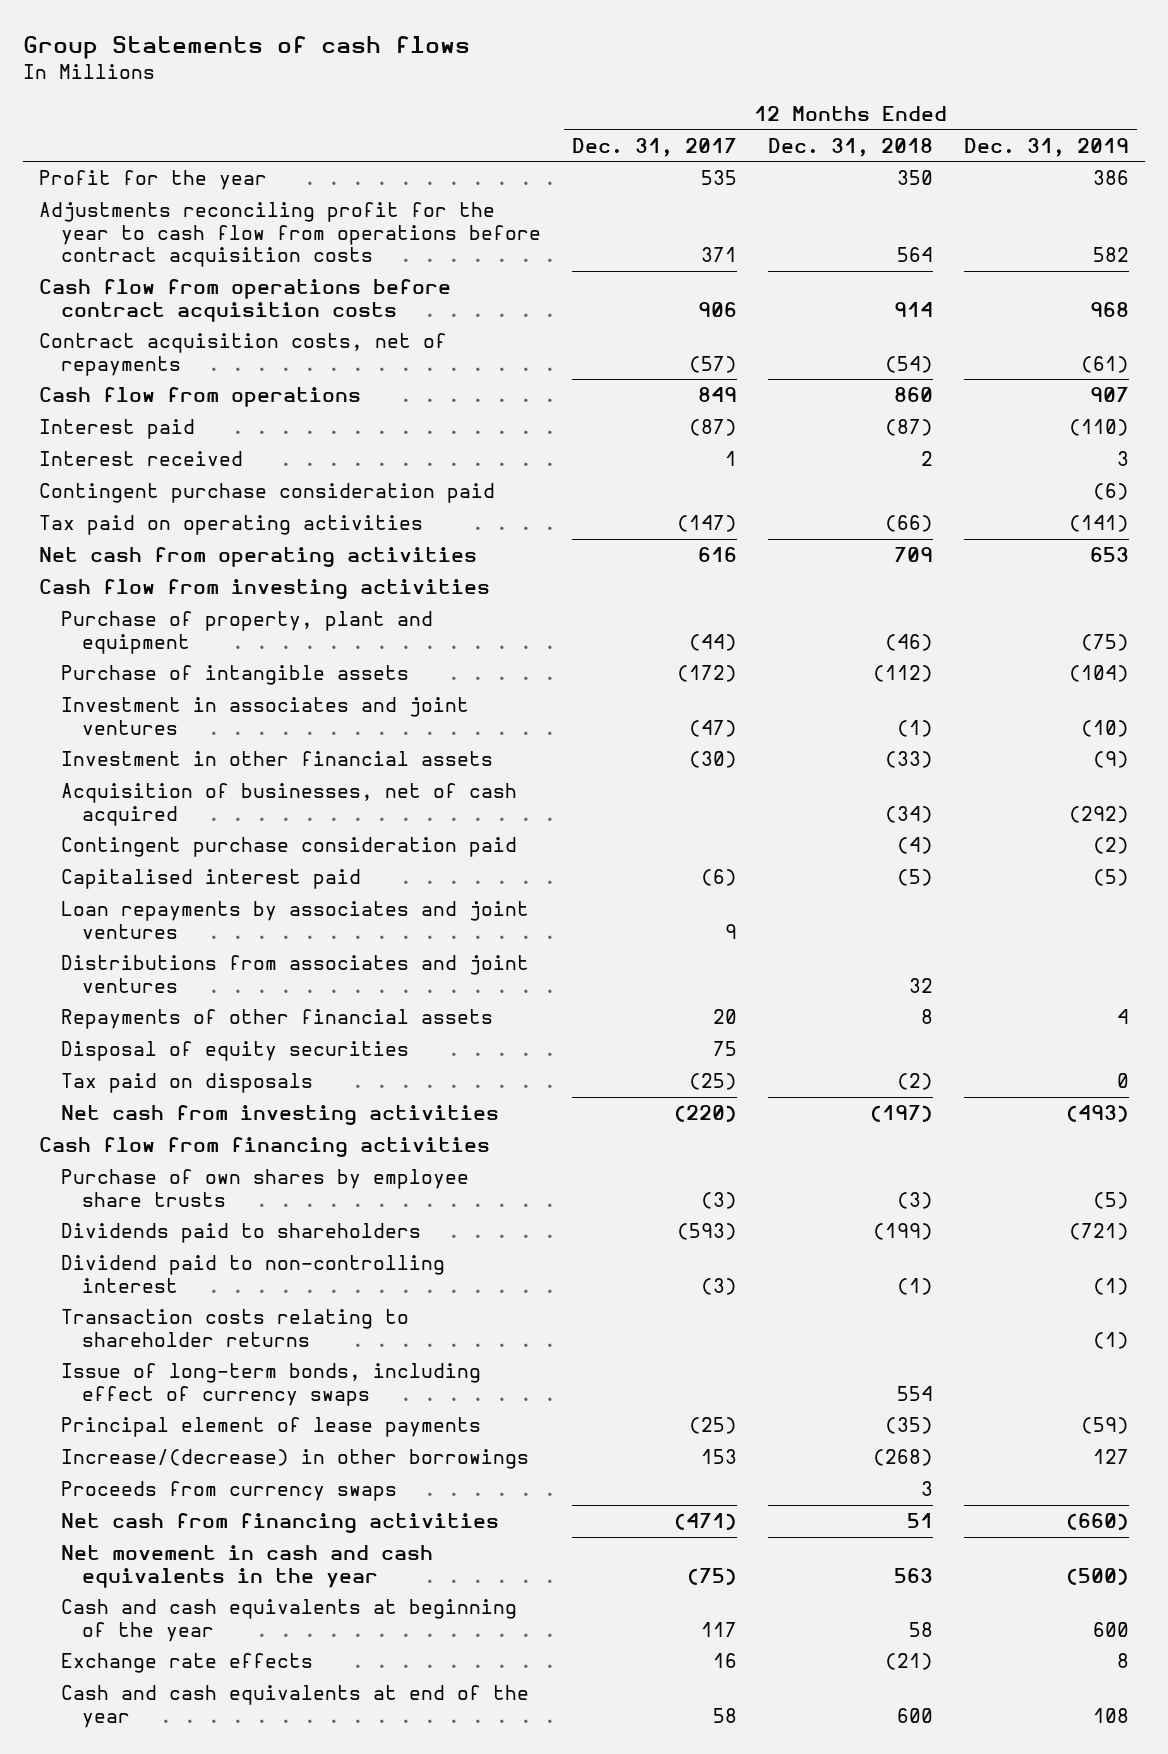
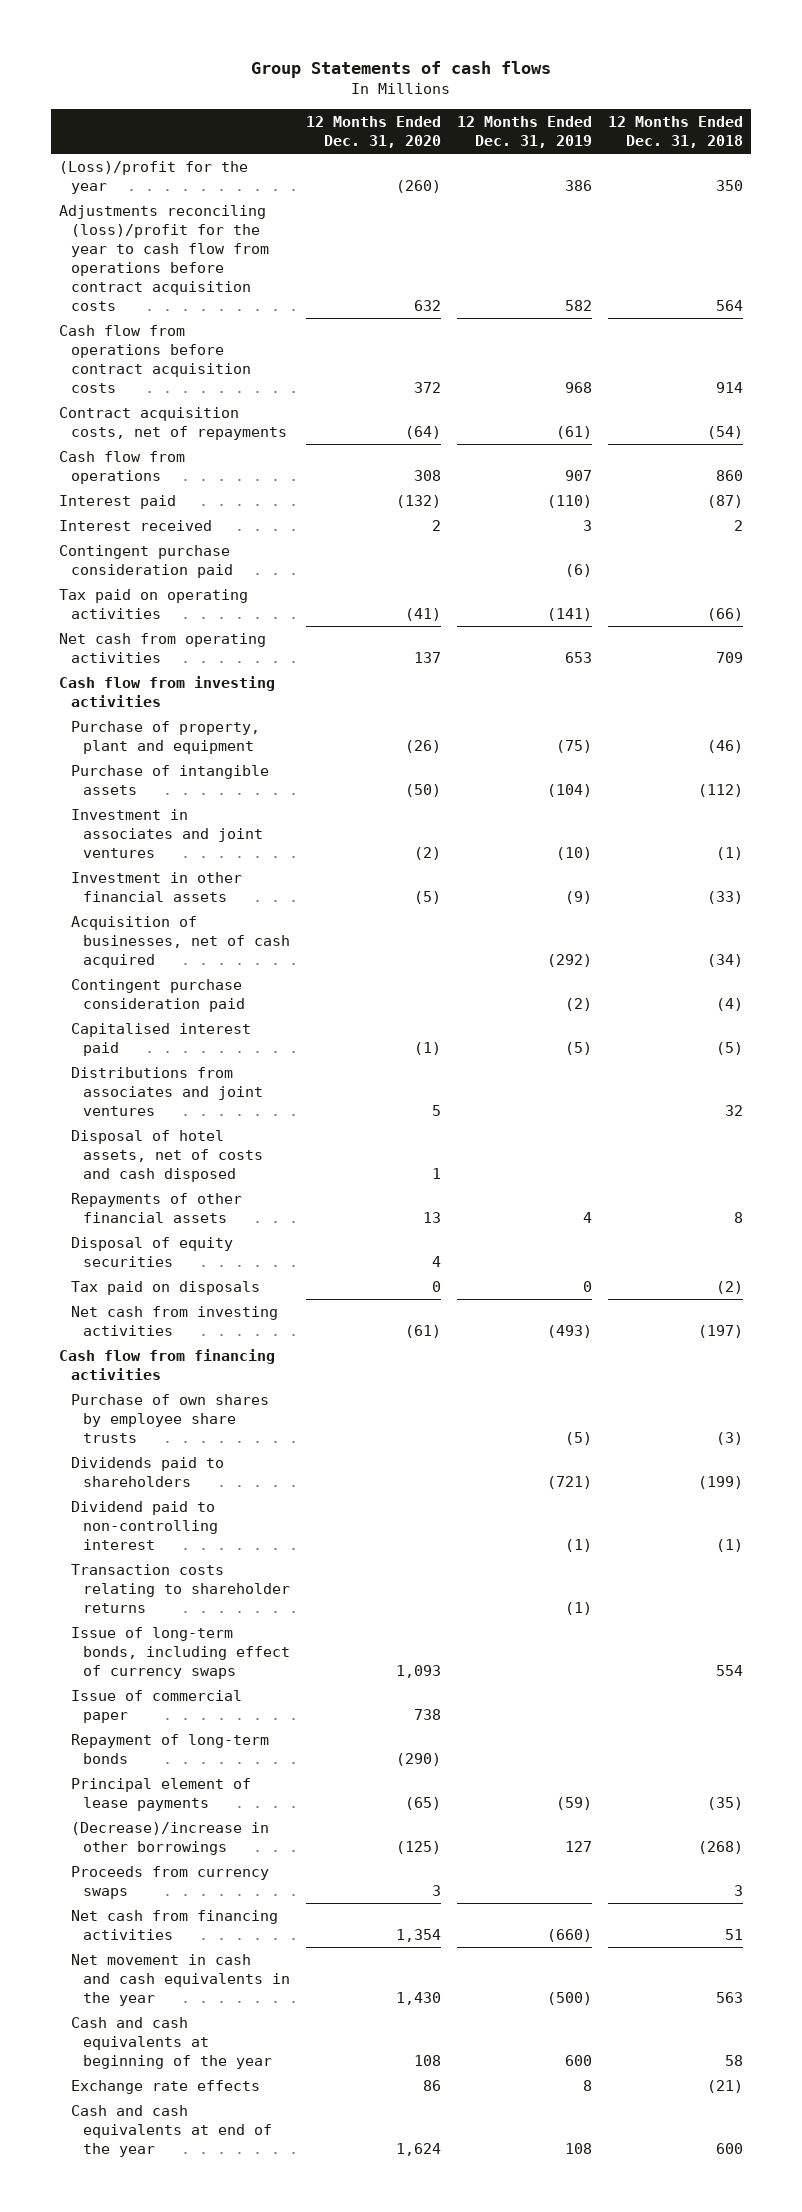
[571,137,737,157] Dec. 31, 2017 -> none
none -> [305,115,441,148] 12 Months Ended Dec. 31, 2020
[38,170,267,191] Profit for the year -> [58,161,248,195] (Loss)/profit for the year
[38,202,541,268] Adjustments reconciling profit for the year to cash flow from operations before contract acquisition costs -> [58,205,269,311] Adjustments reconciling (loss)/profit for the year to cash flow from operations before contract acquisition costs
[60,901,529,939] Loan repayments by associates and joint ventures -> none
none -> [70,1130,263,1182] Disposal of hotel assets, net of costs and cash disposed
none -> [70,1690,242,1724] Issue of commercial paper
none -> [70,1734,269,1765] Repayment of long-term bonds
[60,1449,529,1470] Increase/(decrease) in other borrowings -> [70,1822,269,1856] (Decrease)/increase in other borrowings

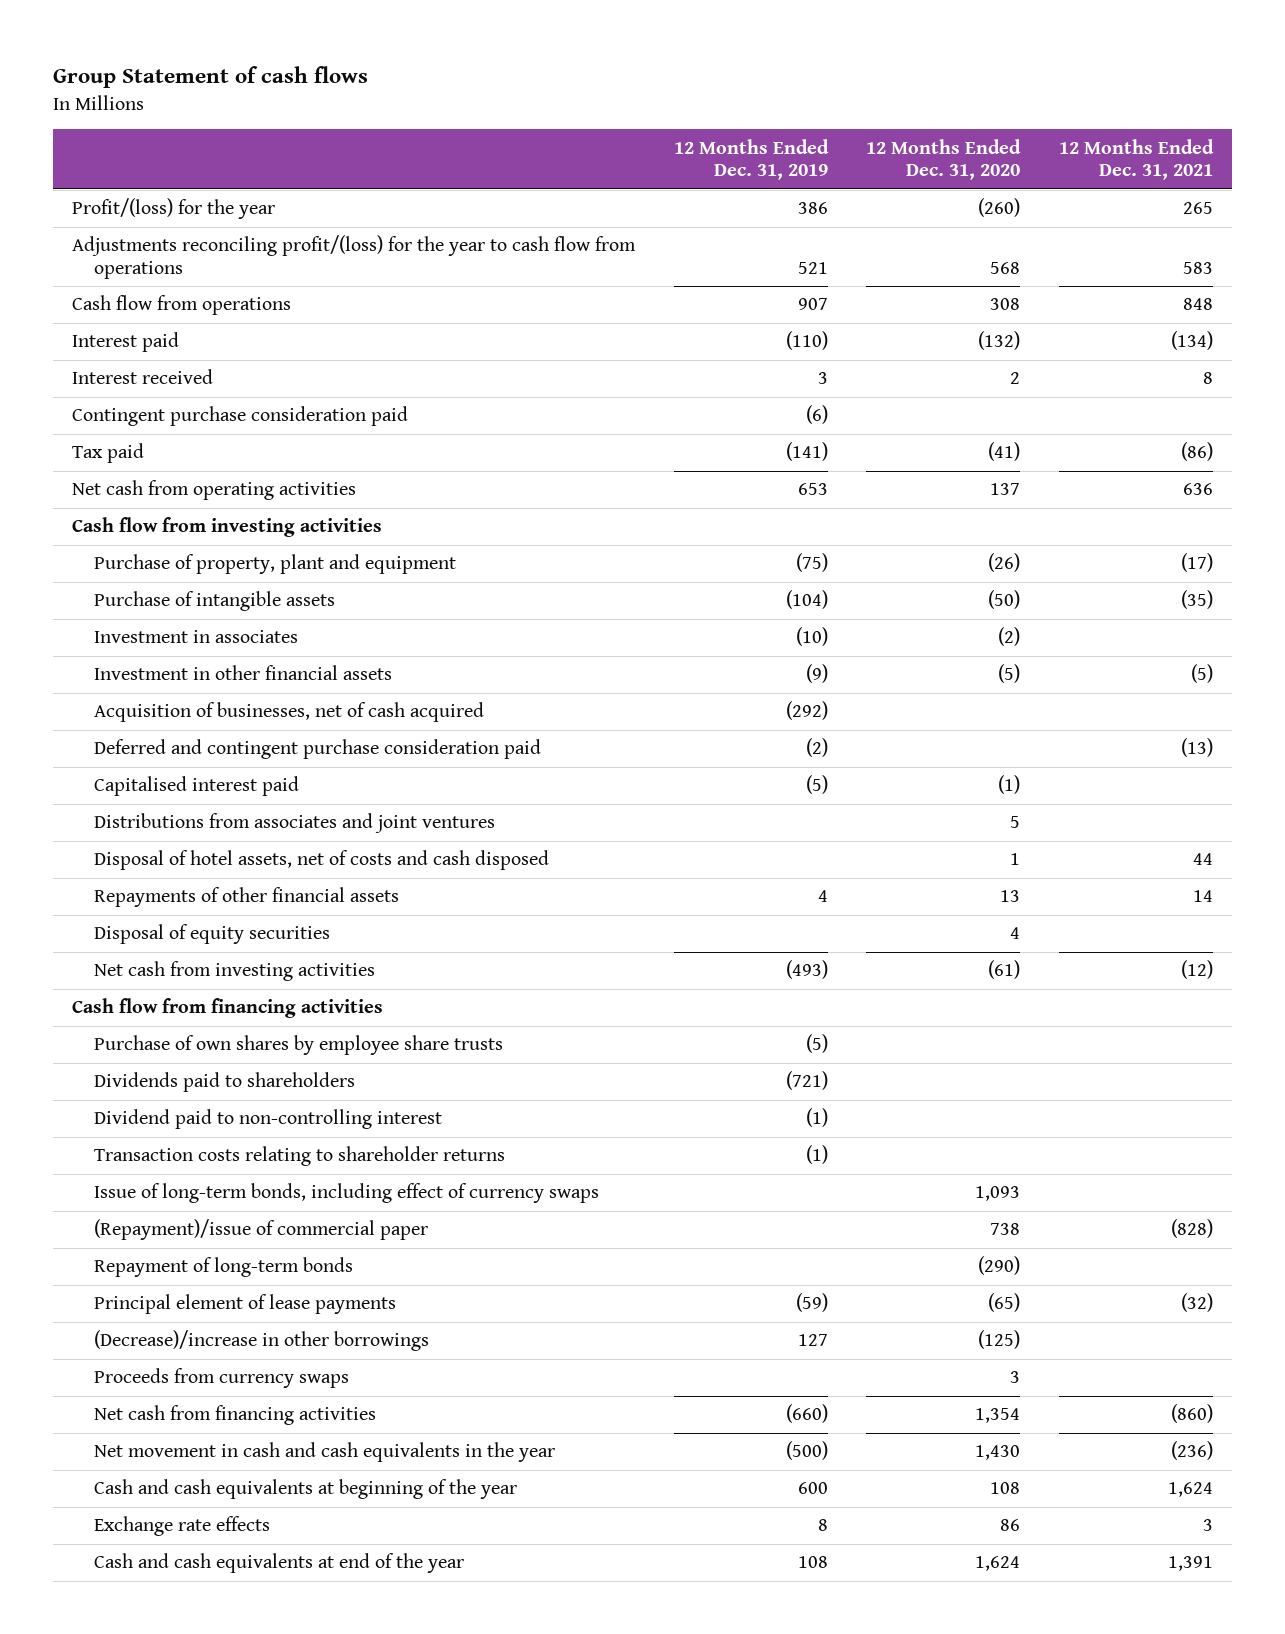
[250,60,551,78] Group Statements of cash flows -> [53,66,369,89] Group Statement of cash flows
[607,115,743,148] 12 Months Ended Dec. 31, 2018 -> none
none -> [1058,138,1214,181] 12 Months Ended Dec. 31, 2021
[58,325,251,393] Cash flow from operations before contract acquisition costs -> none
[58,407,287,441] Contract acquisition costs, net of repayments -> none
[58,161,248,195] (Loss)/profit for the year -> [72,198,276,220] Profit/(loss) for the year
[58,205,269,311] Adjustments reconciling (loss)/profit for the year to cash flow from operations before contract acquisition costs -> [72,235,637,280] Adjustments reconciling profit/(loss) for the year to cash flow from operations
[413,299,441,311] 632 -> [990,262,1021,275] 568
[564,299,592,311] 582 -> [797,262,828,275] 521
[58,589,248,620] Tax paid on operating activities -> [72,443,145,464] Tax paid
[70,809,263,858] Investment in associates and joint ventures -> [93,630,298,644] Investment in associates
[70,979,245,1013] Contingent purchase consideration paid -> [93,739,541,760] Deferred and contingent purchase consideration paid
[70,1281,260,1296] Tax paid on disposals -> none
[70,1690,242,1724] Issue of commercial paper -> [93,1219,428,1241] (Repayment)/issue of commercial paper

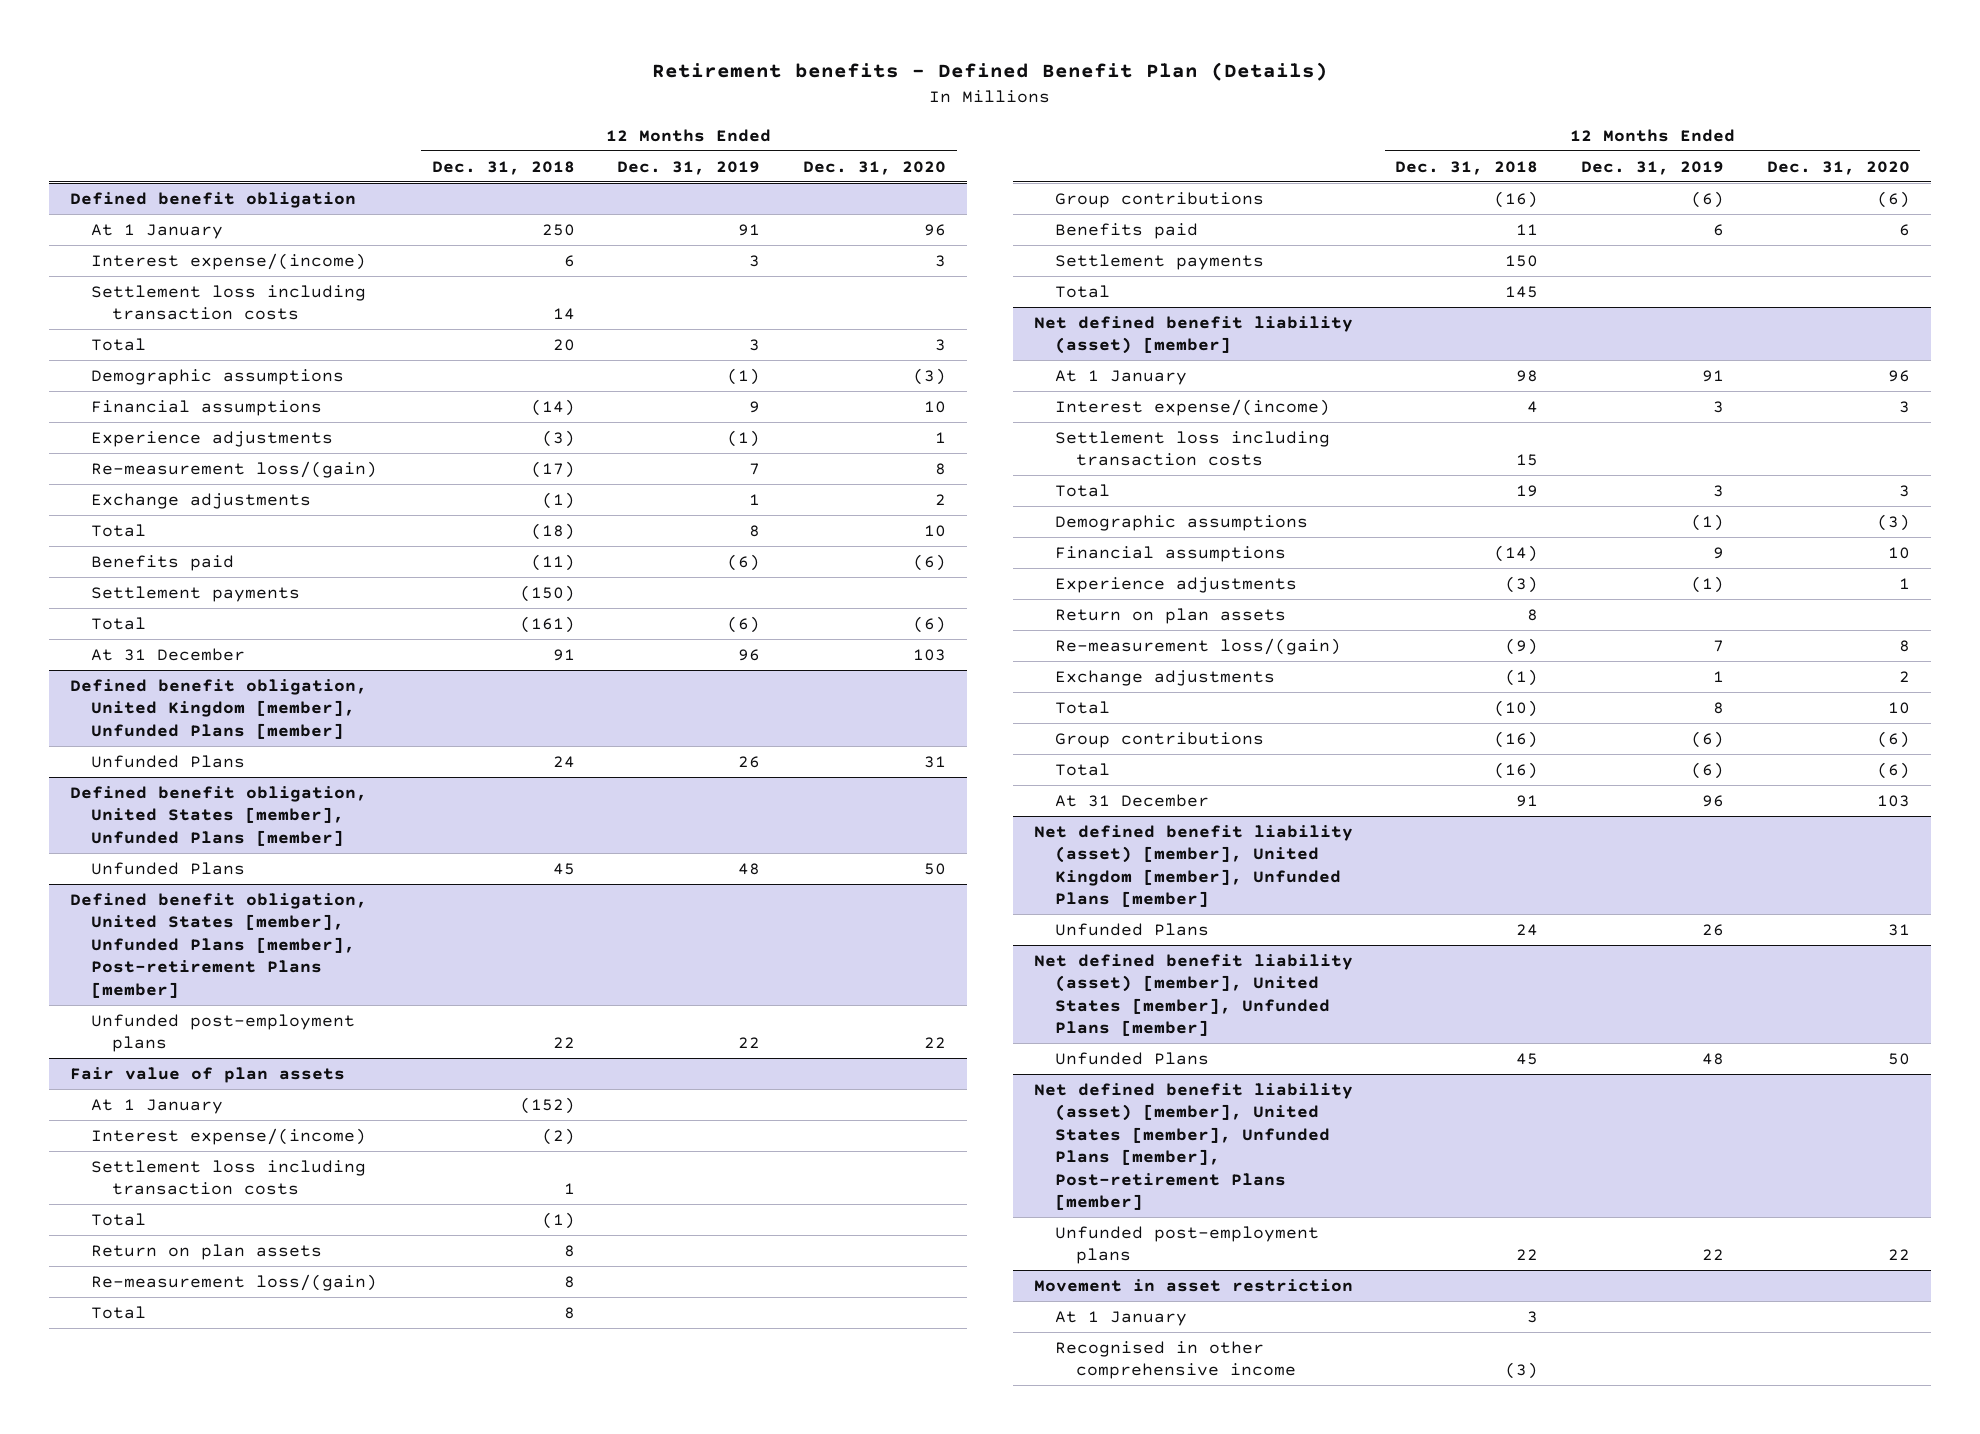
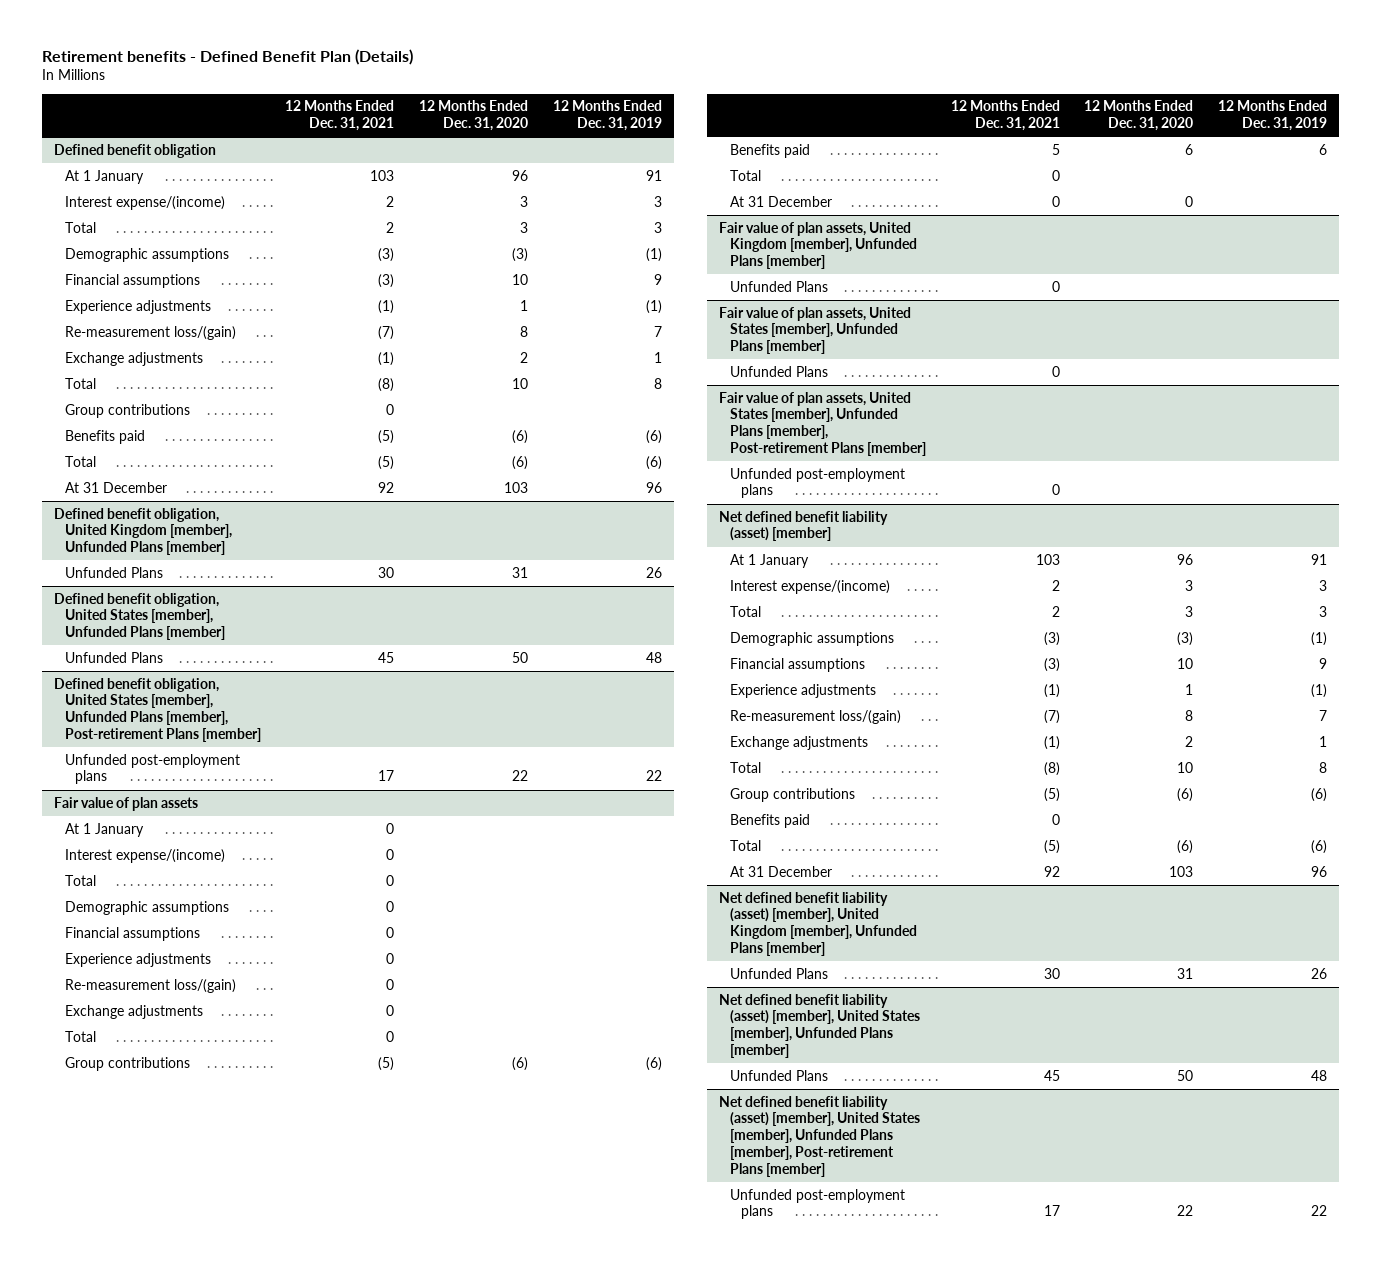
[431,160,575,175] Dec. 31, 2018 -> none
none -> [285,100,395,132] 12 Months Ended Dec. 31, 2021
[91,284,367,321] Settlement loss including transaction costs -> none
none -> [64,403,190,418] Group contributions
[91,585,301,602] Settlement payments -> none
[91,1159,367,1196] Settlement loss including transaction costs -> none
[91,1243,323,1260] Return on plan assets -> none
none -> [64,900,229,915] Demographic assumptions
none -> [64,926,200,941] Financial assumptions
none -> [64,952,211,967] Experience adjustments
none -> [64,1004,203,1019] Exchange adjustments
[1054,253,1264,270] Settlement payments -> none
none -> [730,195,833,207] At 31 December
none -> [719,221,918,270] Fair value of plan assets, United Kingdom [member], Unfunded Plans [member]
none -> [730,280,829,292] Unfunded Plans
none -> [719,306,912,355] Fair value of plan assets, United States [member], Unfunded Plans [member]
none -> [730,365,829,377] Unfunded Plans
none -> [719,391,927,456] Fair value of plan assets, United States [member], Unfunded Plans [member], Post-retirement Plans [member]
none -> [730,467,906,499] Unfunded post-employment plans
[1054,430,1330,467] Settlement loss including transaction costs -> none
[1054,607,1286,624] Return on plan assets -> none
none -> [730,813,811,828] Benefits paid
[1033,1278,1353,1292] Movement in asset restriction -> none
[1054,1310,1187,1326] At 1 January -> none
[1054,1340,1296,1380] Recognised in other comprehensive income -> none

